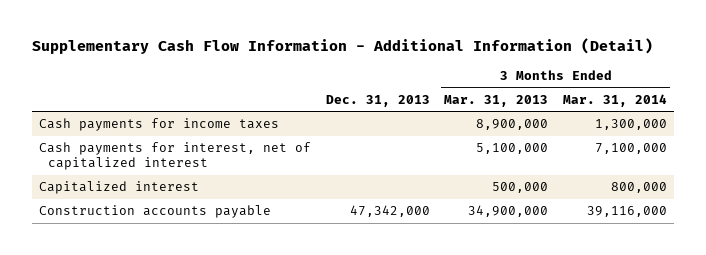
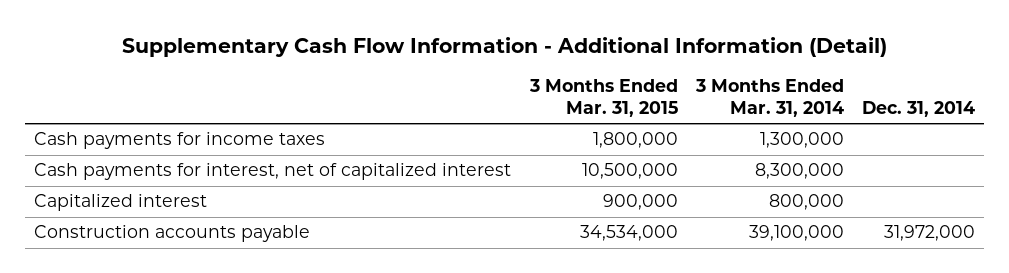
[325,94,430,107] Dec. 31, 2013 -> none
[444,94,549,107] Mar. 31, 2013 -> none
none -> [528,78,678,118] 3 Months Ended Mar. 31, 2015
none -> [861,101,975,118] Dec. 31, 2014
[594,143,667,155] 7,100,000 -> [754,163,844,180] 8,300,000
[586,206,667,218] 39,116,000 -> [748,225,844,242] 39,100,000

